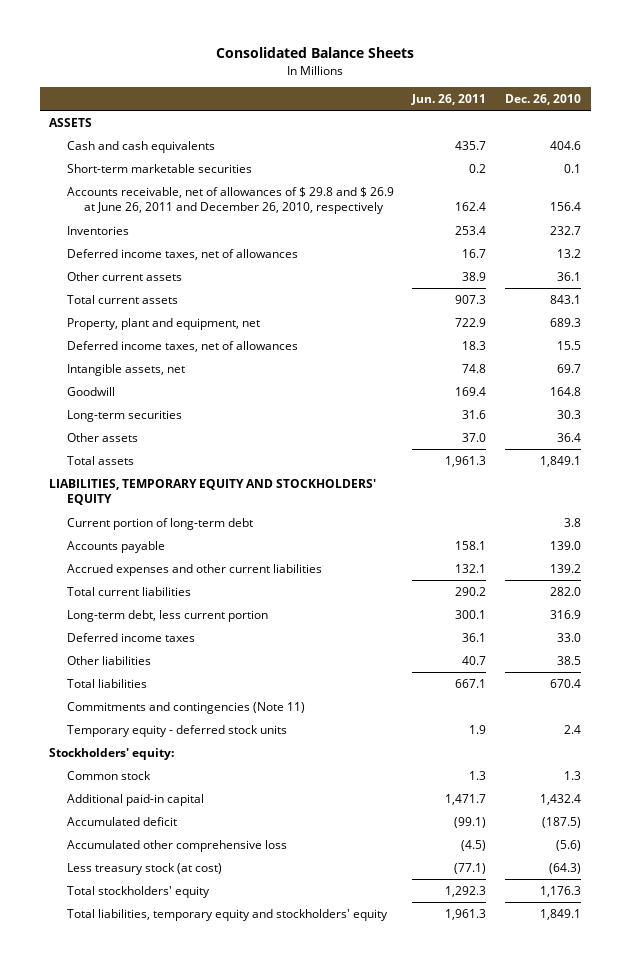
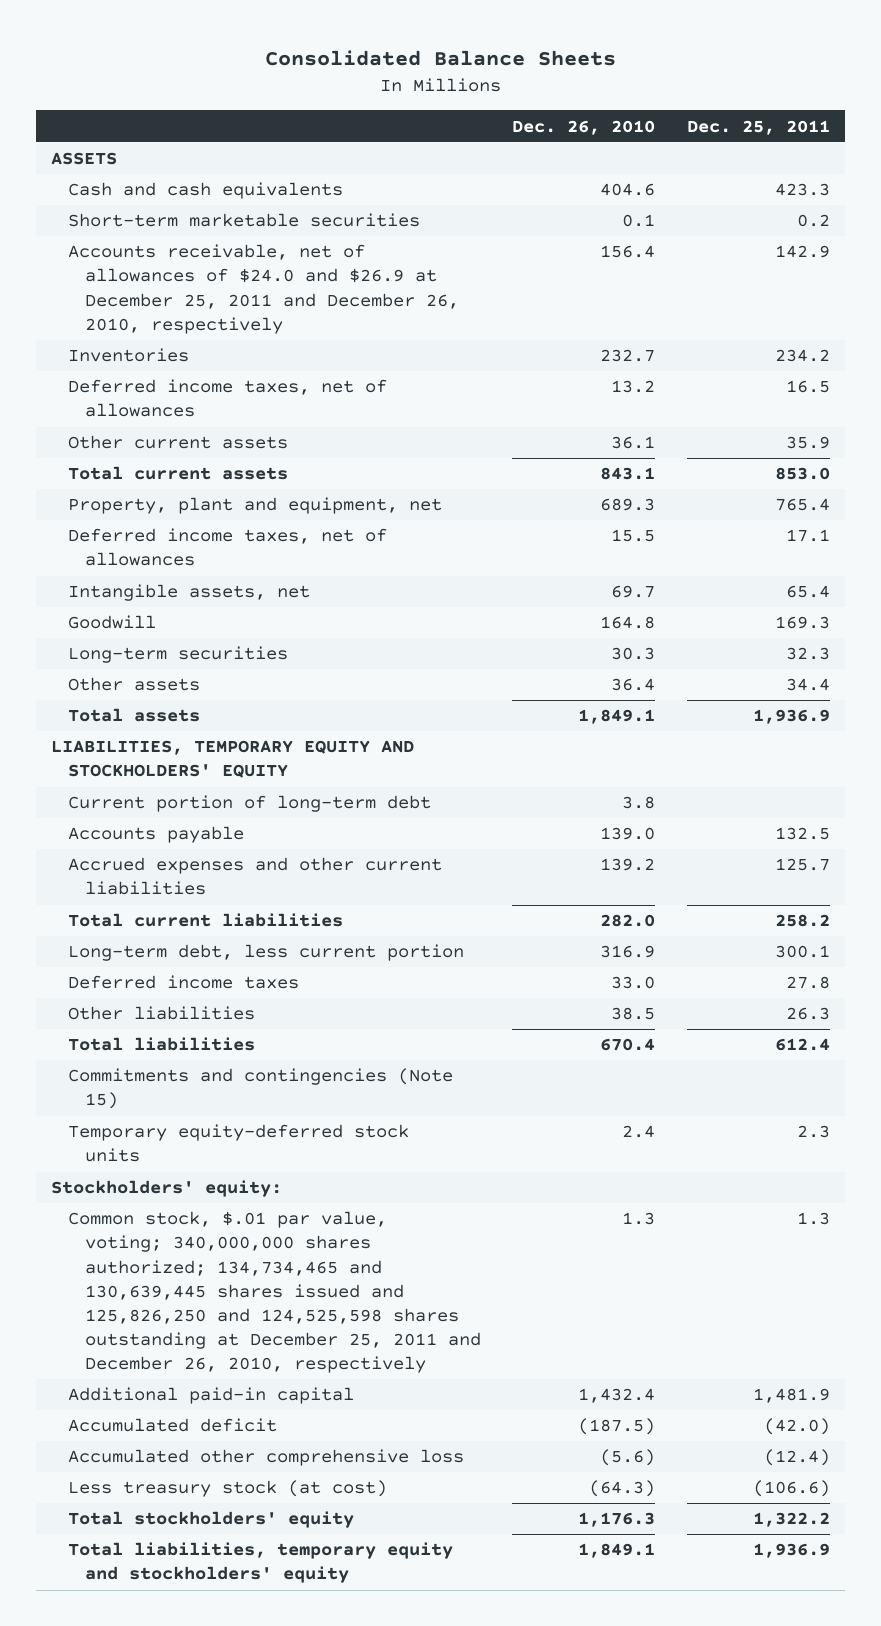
[411,93,487,105] Jun. 26, 2011 -> none
none -> [686,119,830,135] Dec. 25, 2011
[66,187,394,215] Accounts receivable, net of allowances of $ 29.8 and $ 26.9 at June 26, 2011 and December 26, 2010, respectively -> [68,244,459,334] Accounts receivable, net of allowances of $24.0 and $26.9 at December 25, 2011 and December 26, 2010, respectively
[66,702,305,715] Commitments and contingencies (Note 11) -> [68,1068,454,1110] Commitments and contingencies (Note 15)
[66,725,287,738] Temporary equity - deferred stock units -> [68,1124,410,1163] Temporary equity-deferred stock units
[66,771,151,781] Common stock -> [68,1211,481,1374] Common stock, $.01 par value, voting; 340,000,000 shares authorized; 134,734,465 and 130,639,445 shares issued and 125,826,250 and 124,525,598 shares outstanding at December 25, 2011 and December 26, 2010, respectively

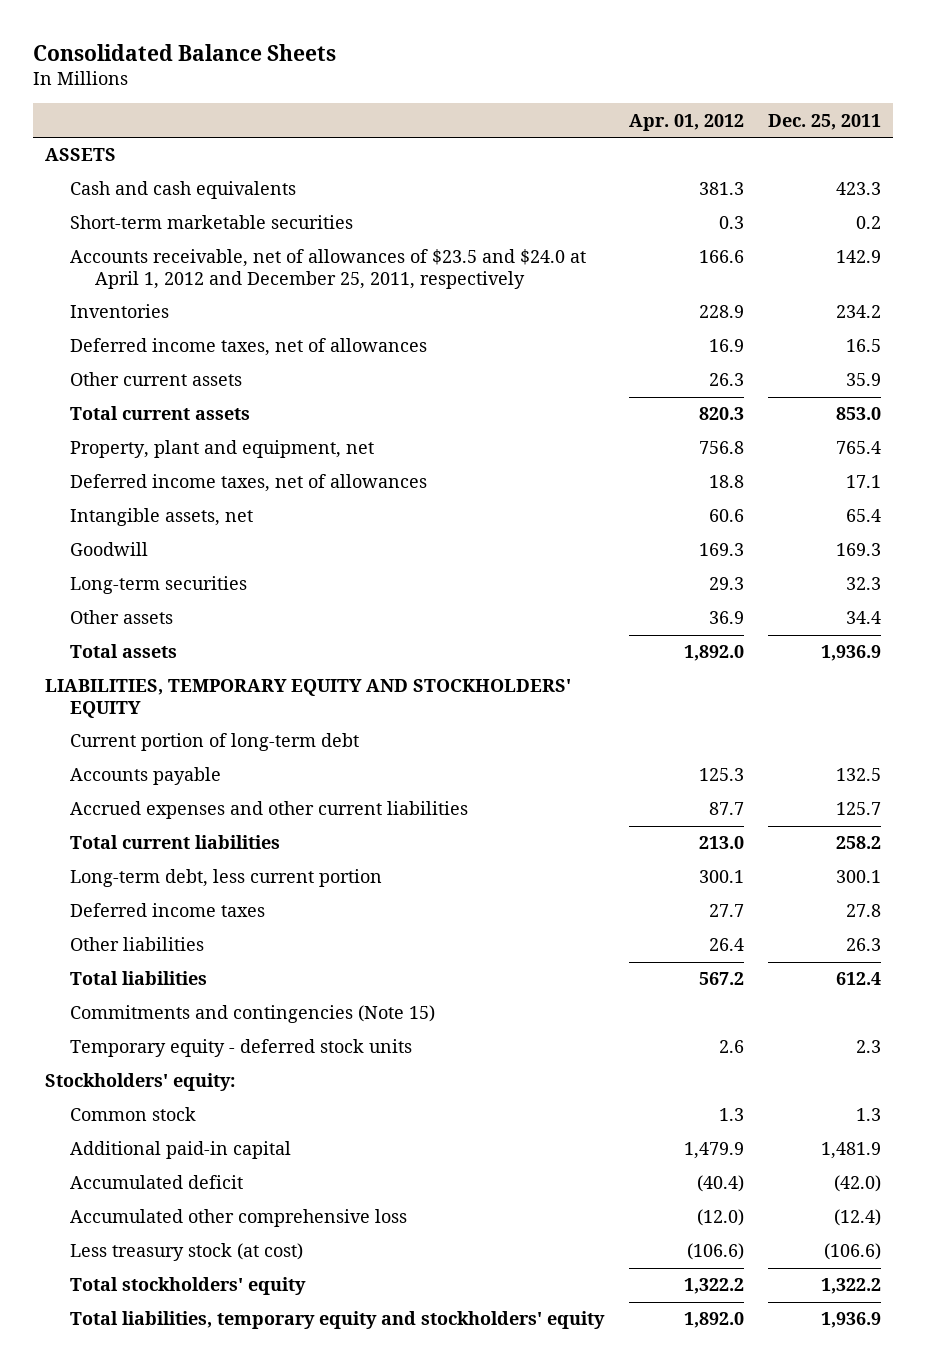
[512,119,656,135] Dec. 26, 2010 -> none
none -> [628,113,744,131] Apr. 01, 2012
[68,244,459,334] Accounts receivable, net of allowances of $24.0 and $26.9 at December 25, 2011 and December 26, 2010, respectively -> [70,249,587,289] Accounts receivable, net of allowances of $23.5 and $24.0 at April 1, 2012 and December 25, 2011, respectively
[68,1124,410,1163] Temporary equity-deferred stock units -> [70,1039,413,1058] Temporary equity - deferred stock units
[68,1211,481,1374] Common stock, $.01 par value, voting; 340,000,000 shares authorized; 134,734,465 and 130,639,445 shares issued and 125,826,250 and 124,525,598 shares outstanding at December 25, 2011 and December 26, 2010, respectively -> [70,1107,197,1122] Common stock

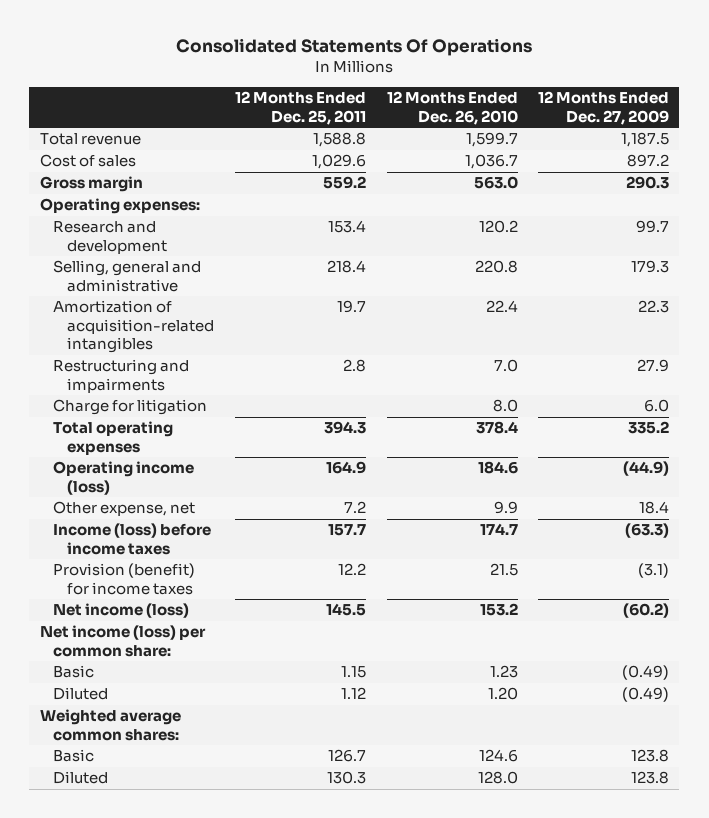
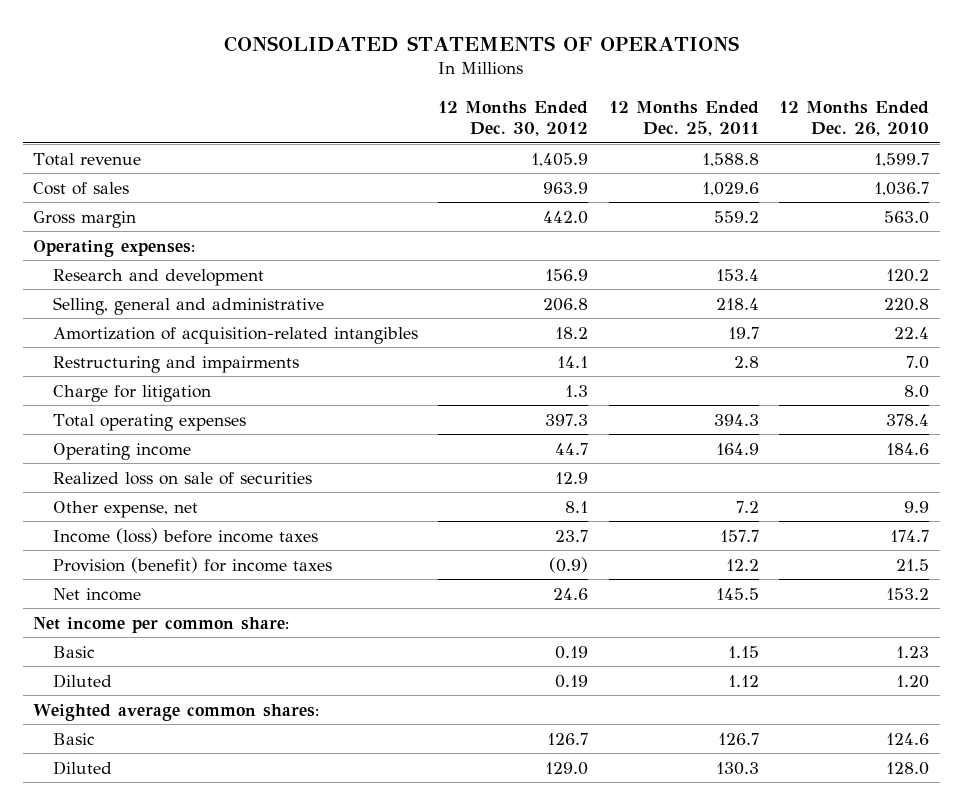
[176,38,533,57] Consolidated Statements Of Operations -> [224,35,740,52] CONSOLIDATED STATEMENTS OF OPERATIONS
[538,91,670,125] 12 Months Ended Dec. 27, 2009 -> none
none -> [438,100,589,137] 12 Months Ended Dec. 30, 2012
[53,461,195,495] Operating income (loss) -> [52,442,191,460] Operating income
none -> [52,471,312,485] Realized loss on sale of securities
[53,603,190,619] Net income (loss) -> [52,587,141,601] Net income
[39,625,206,657] Net income (loss) per common share: -> [33,616,290,633] Net income per common share:

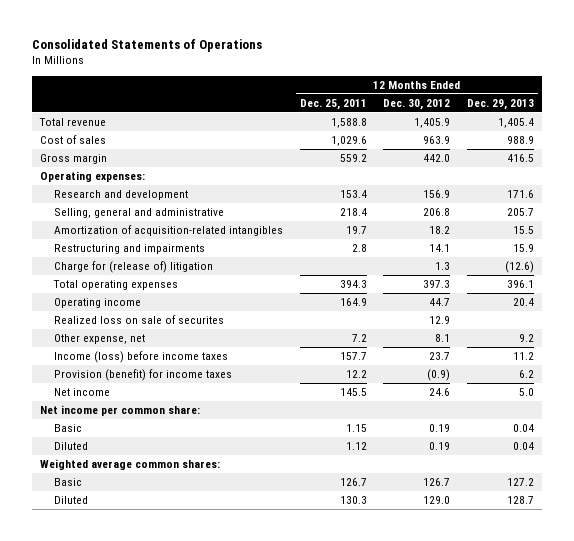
[224,35,740,52] CONSOLIDATED STATEMENTS OF OPERATIONS -> [31,39,262,53] Consolidated Statements of Operations
[779,100,930,137] 12 Months Ended Dec. 26, 2010 -> none
none -> [466,98,534,110] Dec. 29, 2013
[52,384,211,402] Charge for litigation -> [54,261,214,274] Charge for (release of) litigation
[52,471,312,485] Realized loss on sale of securities -> [54,315,225,325] Realized loss on sale of securites

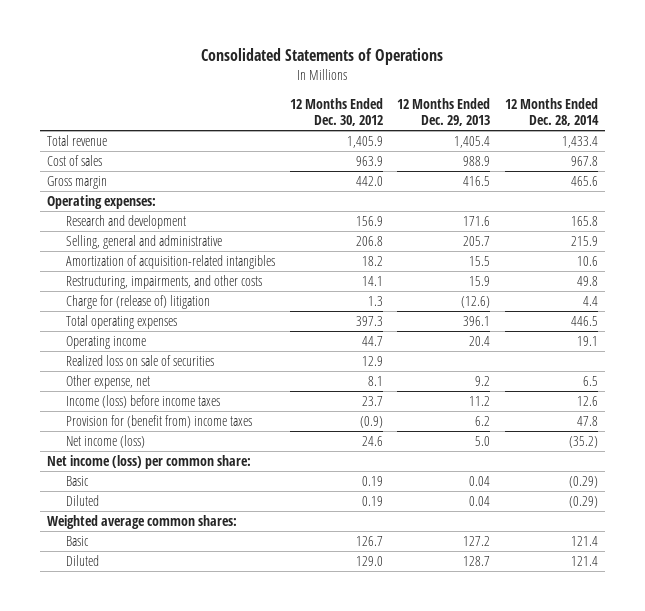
[299,98,367,110] Dec. 25, 2011 -> none
none -> [504,97,599,127] 12 Months Ended Dec. 28, 2014
[54,244,206,255] Restructuring and impairments -> [66,274,263,289] Restructuring, impairments, and other costs
[54,315,225,325] Realized loss on sale of securites -> [66,354,215,366] Realized loss on sale of securities
[54,369,233,382] Provision (benefit) for income taxes -> [66,414,253,428] Provision for (benefit from) income taxes
[54,388,111,397] Net income -> [66,434,146,448] Net income (loss)
[39,405,200,417] Net income per common share: -> [47,454,252,469] Net income (loss) per common share:

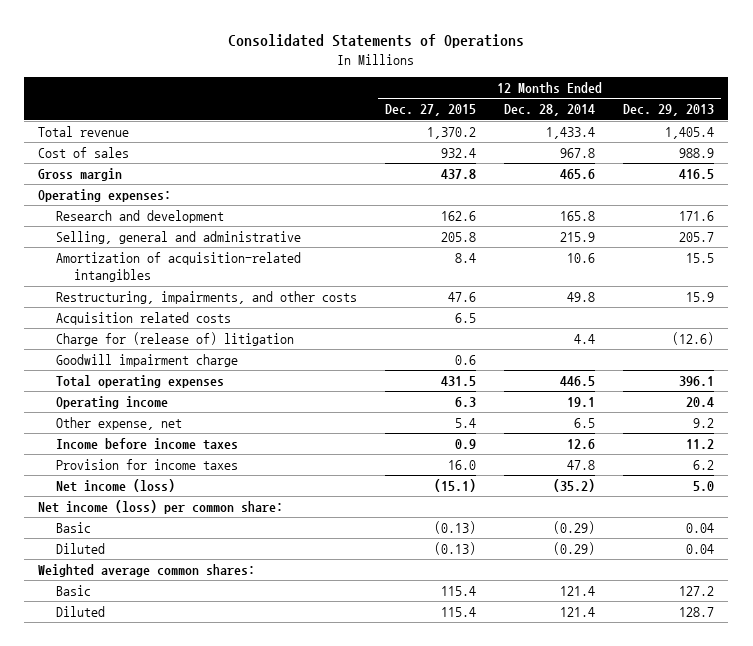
[289,97,383,127] 12 Months Ended Dec. 30, 2012 -> none
none -> [385,104,477,117] Dec. 27, 2015
none -> [56,311,232,325] Acquisition related costs
none -> [56,353,239,367] Goodwill impairment charge
[66,354,215,366] Realized loss on sale of securities -> none
[66,394,221,408] Income (loss) before income taxes -> [56,437,239,450] Income before income taxes
[66,414,253,428] Provision for (benefit from) income taxes -> [56,458,239,470] Provision for income taxes

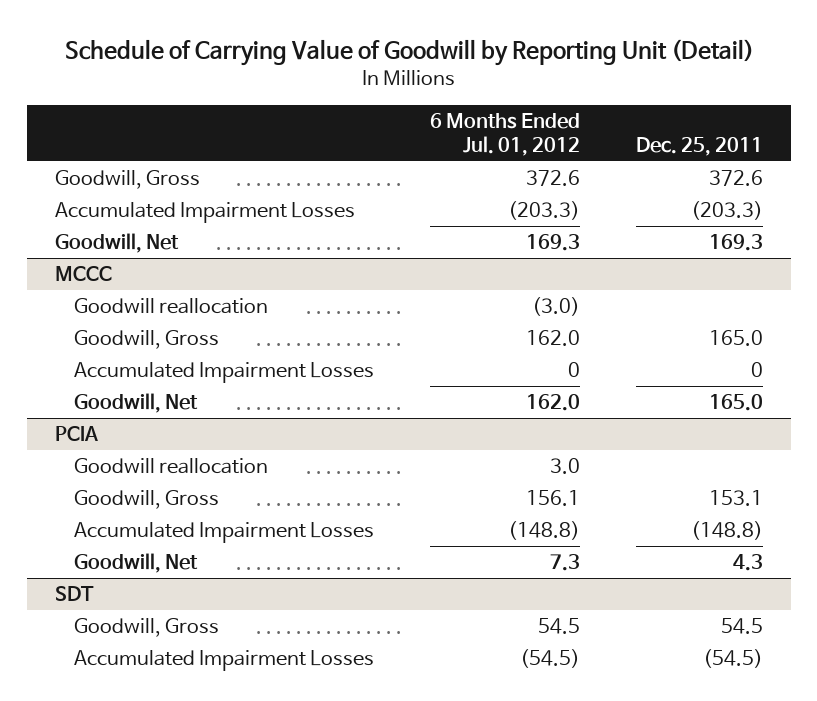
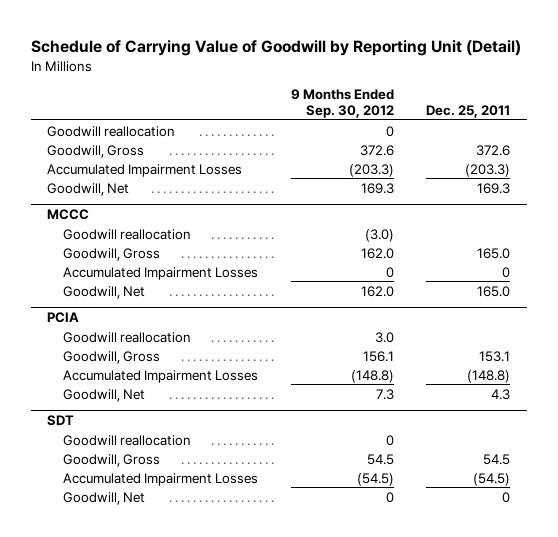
[429,113,580,156] 6 Months Ended Jul. 01, 2012 -> none
none -> [290,88,394,118] 9 Months Ended Sep. 30, 2012
none -> [47,125,176,137] Goodwill reallocation
none -> [62,434,191,446] Goodwill reallocation
none -> [62,491,145,505] Goodwill, Net

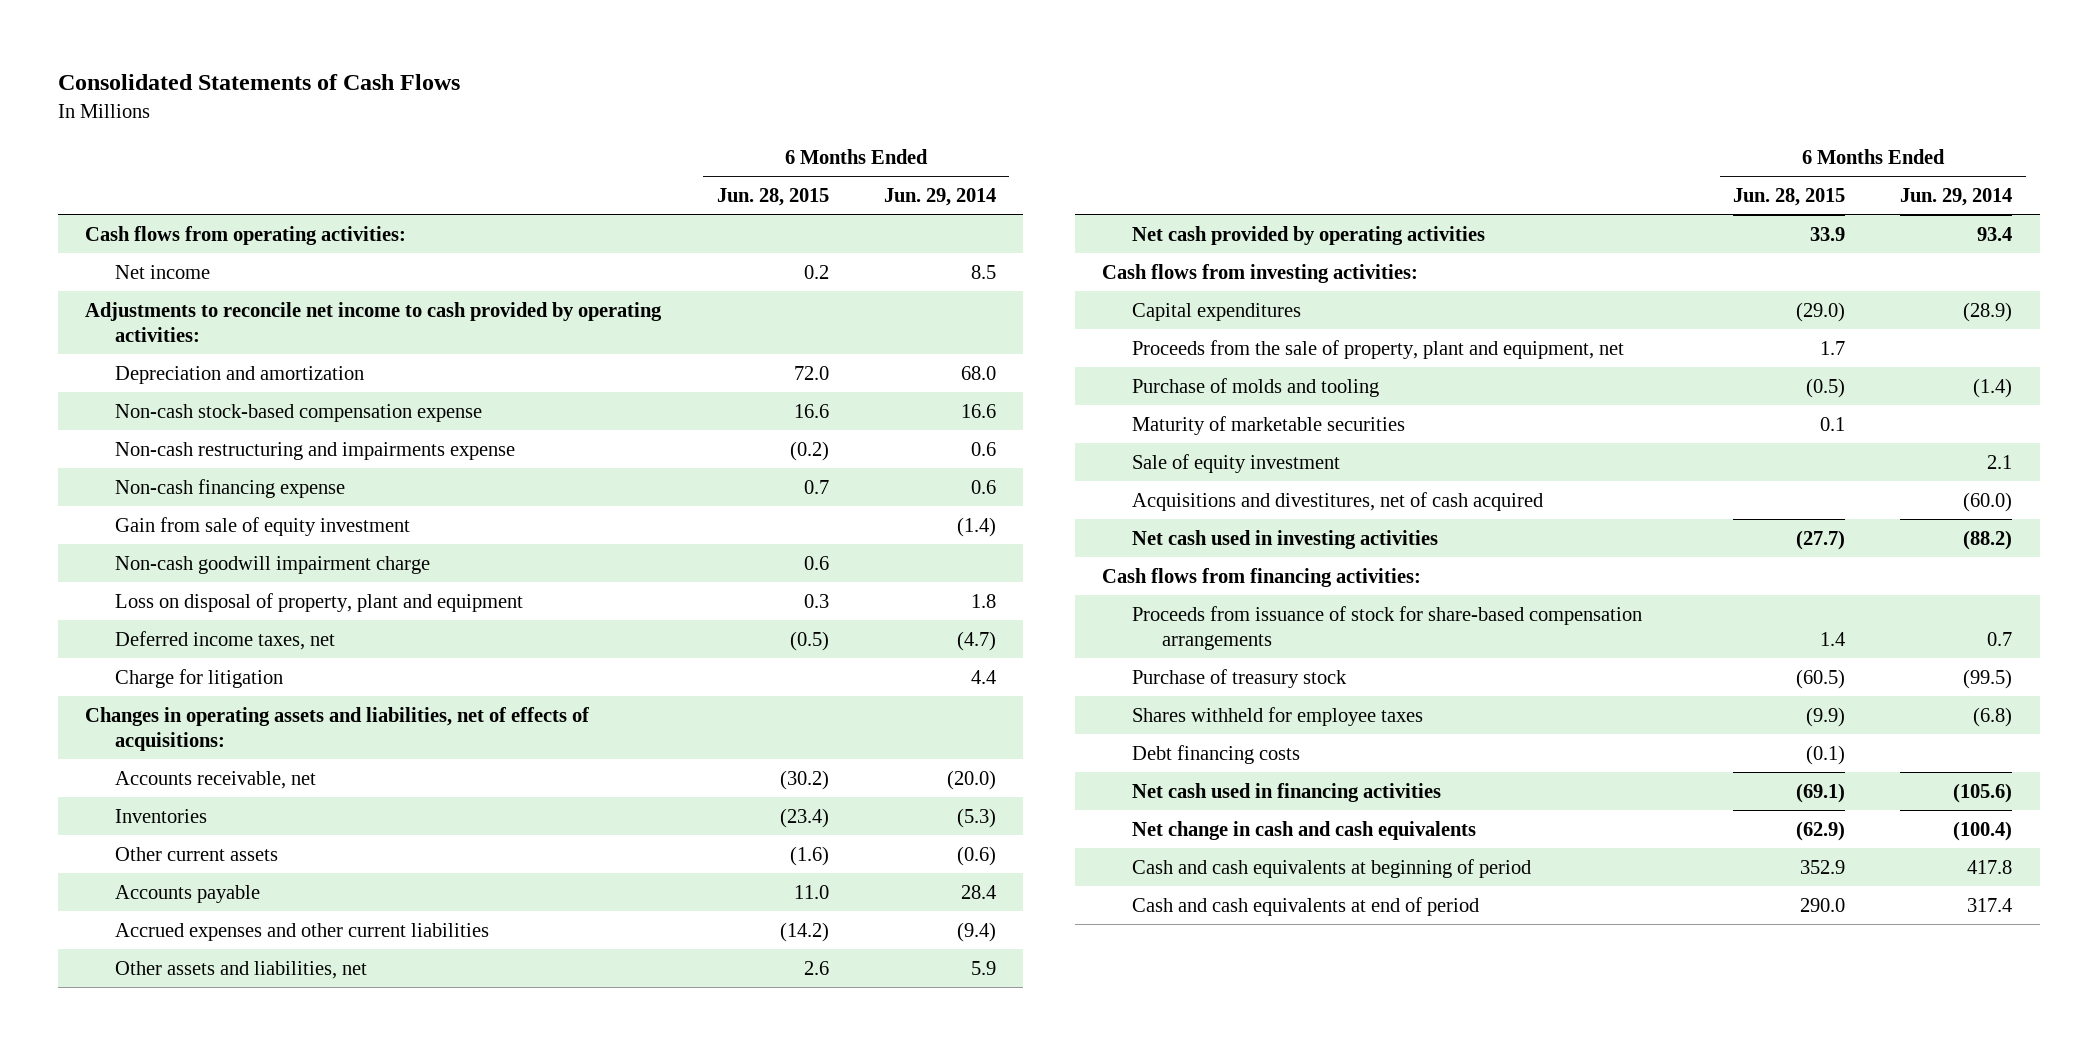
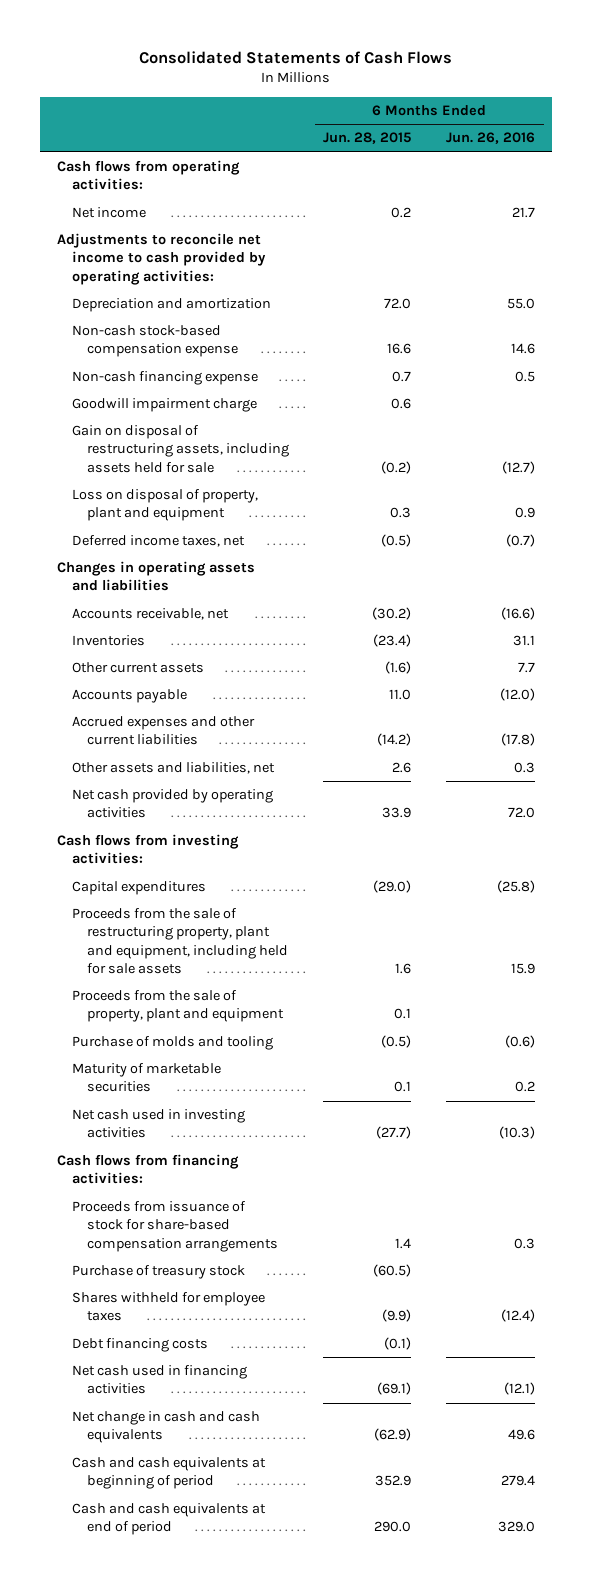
[883,187,996,206] Jun. 29, 2014 -> none
none -> [445,132,535,145] Jun. 26, 2016
[115,441,516,460] Non-cash restructuring and impairments expense -> none
[115,516,411,536] Gain from sale of equity investment -> none
[115,555,431,574] Non-cash goodwill impairment charge -> [72,398,258,413] Goodwill impairment charge
none -> [72,425,289,473] Gain on disposal of restructuring assets, including assets held for sale
[115,668,284,688] Charge for litigation -> none
[85,706,591,751] Changes in operating assets and liabilities, net of effects of acquisitions: -> [57,561,256,592] Changes in operating assets and liabilities
none -> [72,908,288,974] Proceeds from the sale of restructuring property, plant and equipment, including held for sale assets
[1132,339,1625,359] Proceeds from the sale of property, plant and equipment, net -> [72,990,284,1023] Proceeds from the sale of property, plant and equipment
[1820,340,1846,355] 1.7 -> [394,1008,412,1020] 0.1
[1132,453,1341,473] Sale of equity investment -> none
[1132,491,1544,511] Acquisitions and divestitures, net of cash acquired -> none

